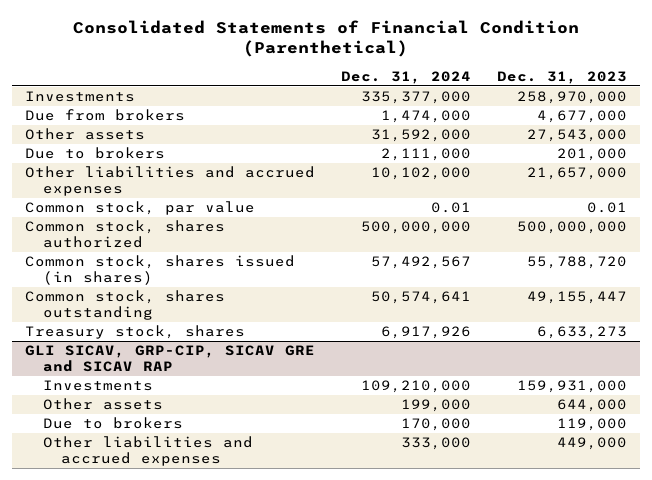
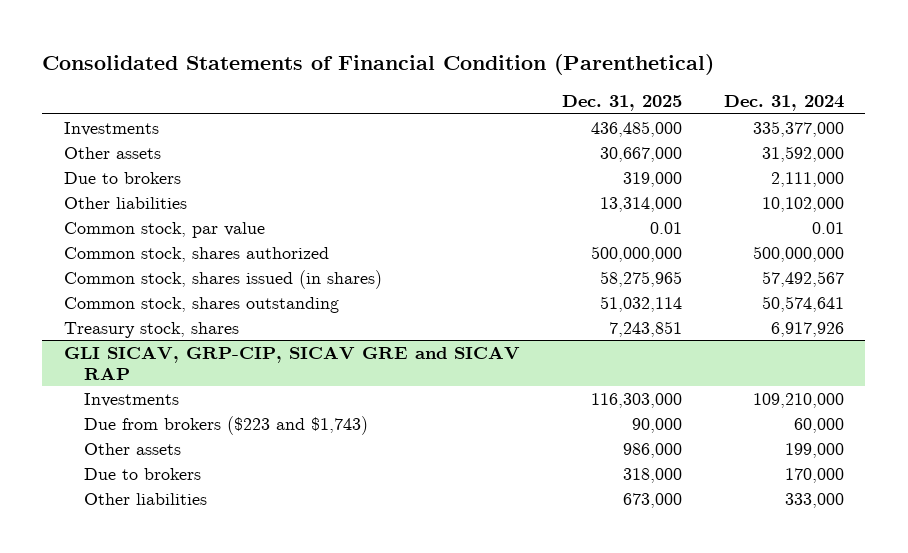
[496,71,627,85] Dec. 31, 2023 -> none
none -> [561,95,682,112] Dec. 31, 2025
[24,109,185,122] Due from brokers -> none
[24,166,315,196] Other liabilities and accrued expenses -> [63,196,187,209] Other liabilities
none -> [83,415,368,435] Due from brokers ($223 and $1,743)
[42,436,253,466] Other liabilities and accrued expenses -> [83,492,207,505] Other liabilities

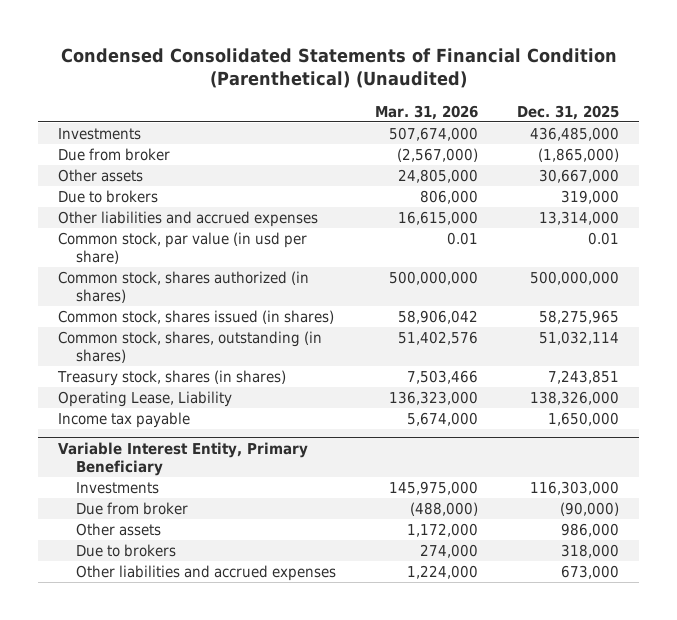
[42,54,715,76] Consolidated Statements of Financial Condition (Parenthetical) -> [60,47,617,89] Condensed Consolidated Statements of Financial Condition (Parenthetical) (Unaudited)
[724,95,845,112] Dec. 31, 2024 -> none
none -> [375,104,479,120] Mar. 31, 2026
none -> [57,148,170,162] Due from broker
[63,196,187,209] Other liabilities -> [57,211,318,228] Other liabilities and accrued expenses
[63,221,265,238] Common stock, par value -> [57,232,307,264] Common stock, par value (in usd per share)
[63,246,329,262] Common stock, shares authorized -> [57,271,309,303] Common stock, shares authorized (in shares)
[63,345,520,380] GLI SICAV, GRP-CIP, SICAV GRE and SICAV RAP -> none
[63,296,339,313] Common stock, shares outstanding -> [57,331,322,363] Common stock, shares, outstanding (in shares)
[63,321,239,338] Treasury stock, shares -> [56,370,286,387] Treasury stock, shares (in shares)
none -> [57,391,232,408] Operating Lease, Liability
none -> [57,412,190,429] Income tax payable
none -> [57,442,308,476] Variable Interest Entity, Primary Beneficiary
[83,415,368,435] Due from brokers ($223 and $1,743) -> [75,502,188,516] Due from broker
[631,417,682,433] 90,000 -> [560,502,620,517] (90,000)
[83,492,207,505] Other liabilities -> [75,565,336,582] Other liabilities and accrued expenses

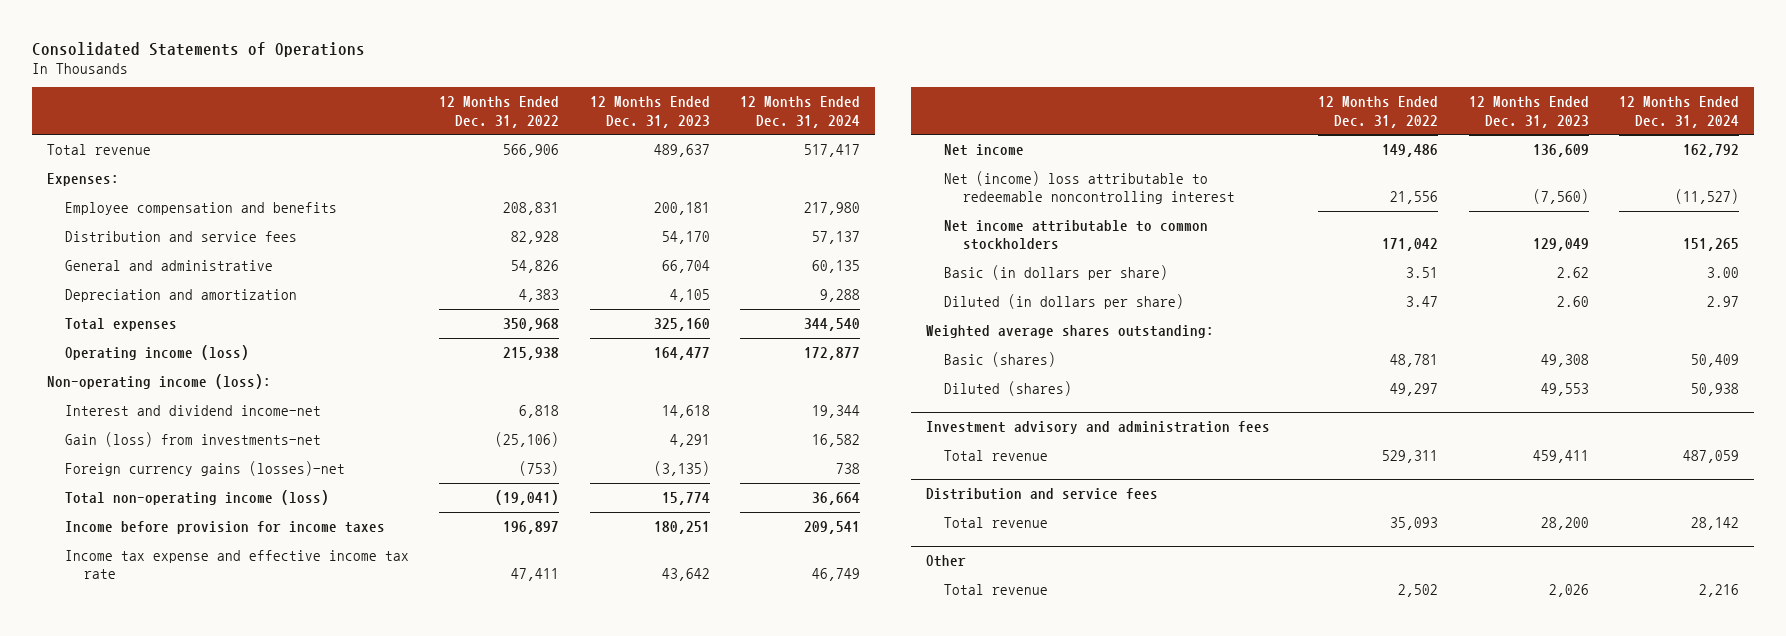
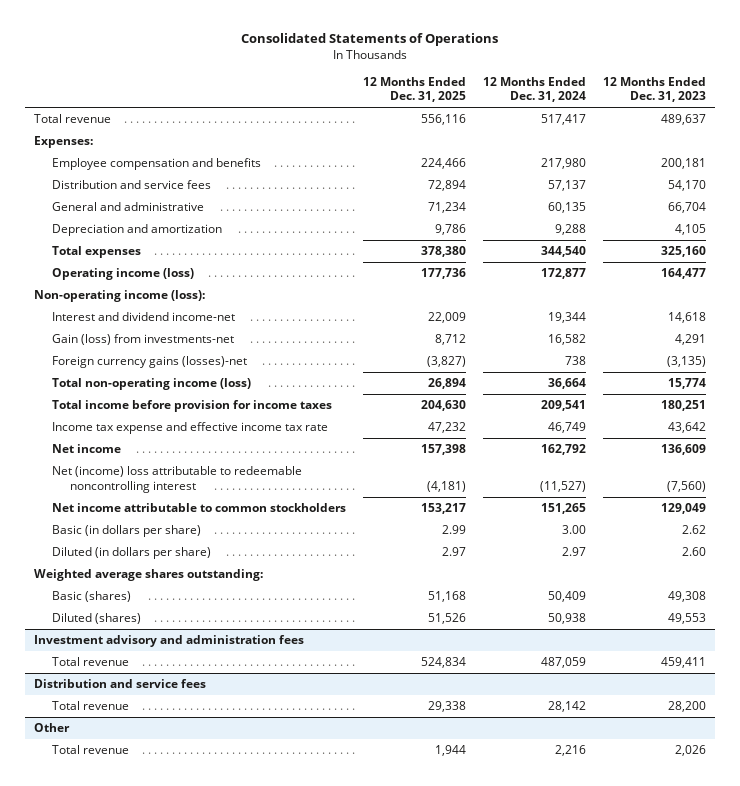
[439,96,560,128] 12 Months Ended Dec. 31, 2022 -> none
none -> [363,76,467,102] 12 Months Ended Dec. 31, 2025
[65,521,386,535] Income before provision for income taxes -> [52,400,333,413] Total income before provision for income taxes

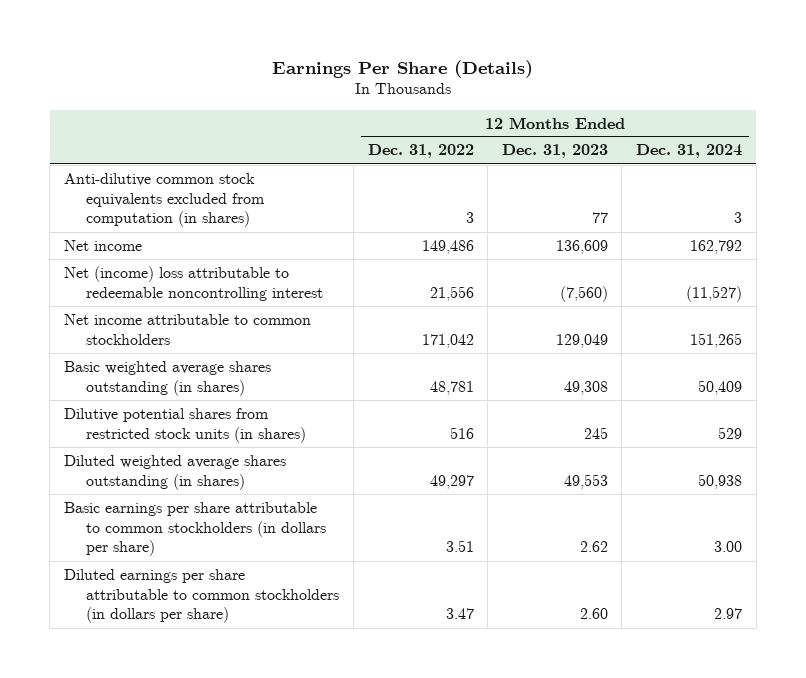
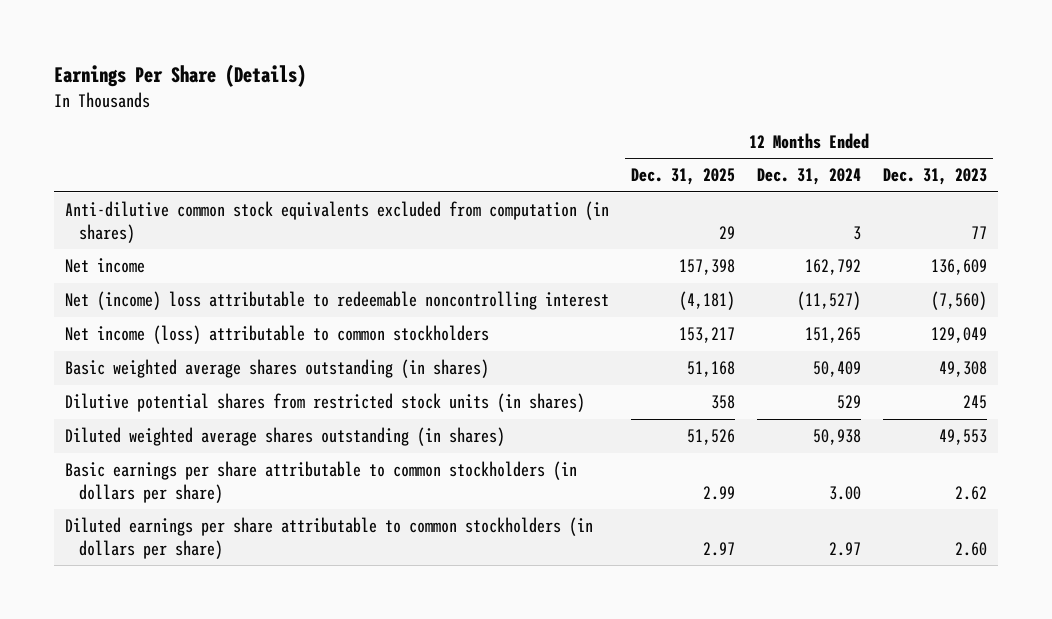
[367,144,474,159] Dec. 31, 2022 -> none
none -> [630,168,735,186] Dec. 31, 2025
[63,313,311,345] Net income attributable to common stockholders -> [64,325,489,345] Net income (loss) attributable to common stockholders

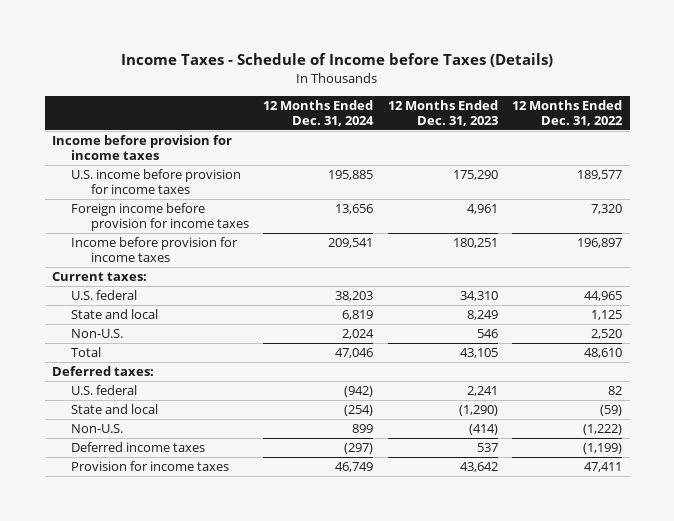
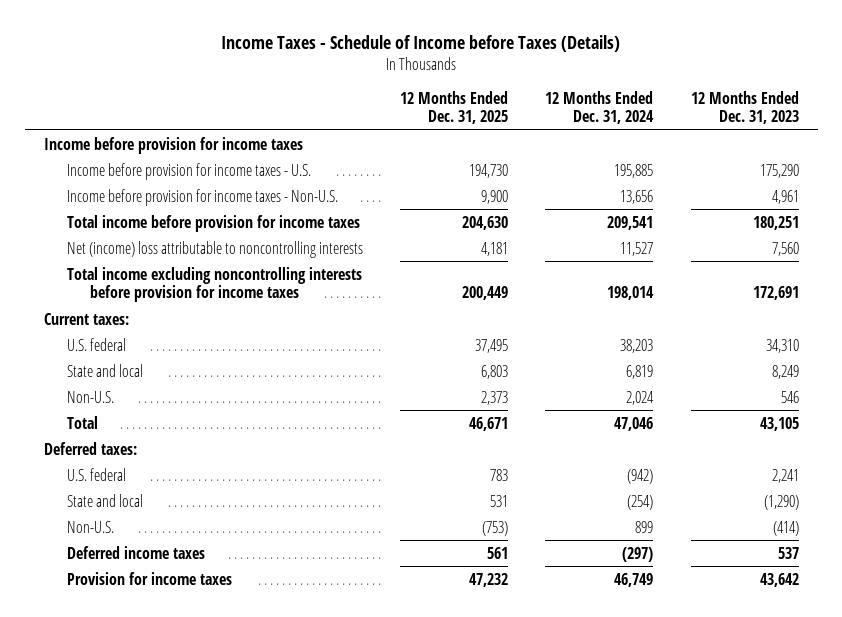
[512,99,624,127] 12 Months Ended Dec. 31, 2022 -> none
none -> [400,91,509,125] 12 Months Ended Dec. 31, 2025
[71,168,242,195] U.S. income before provision for income taxes -> [66,162,311,180] Income before provision for income taxes - U.S.
[71,202,249,232] Foreign income before provision for income taxes -> [66,188,338,206] Income before provision for income taxes - Non-U.S.
[71,236,239,263] Income before provision for income taxes -> [66,214,360,232] Total income before provision for income taxes
none -> [66,240,363,258] Net (income) loss attributable to noncontrolling interests
none -> [66,266,362,302] Total income excluding noncontrolling interests before provision for income taxes

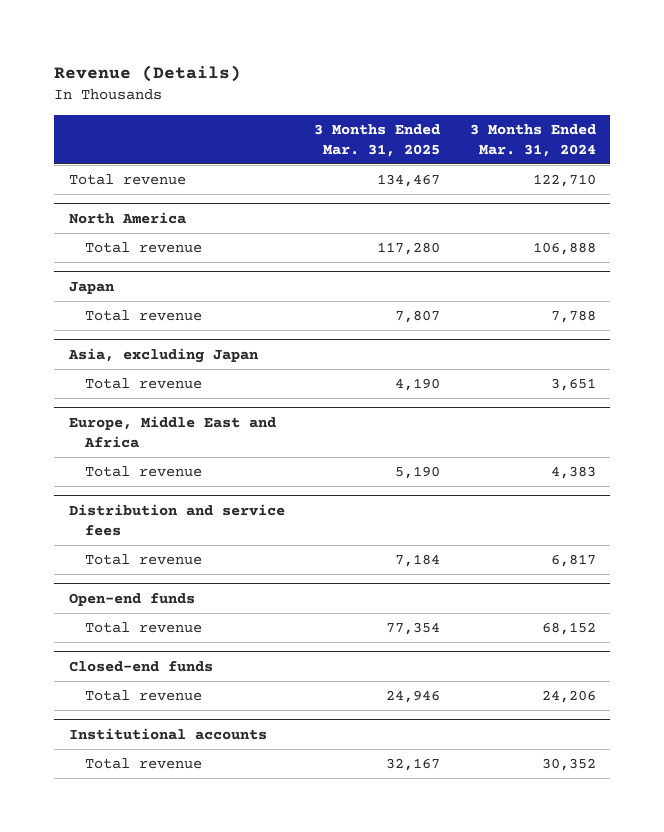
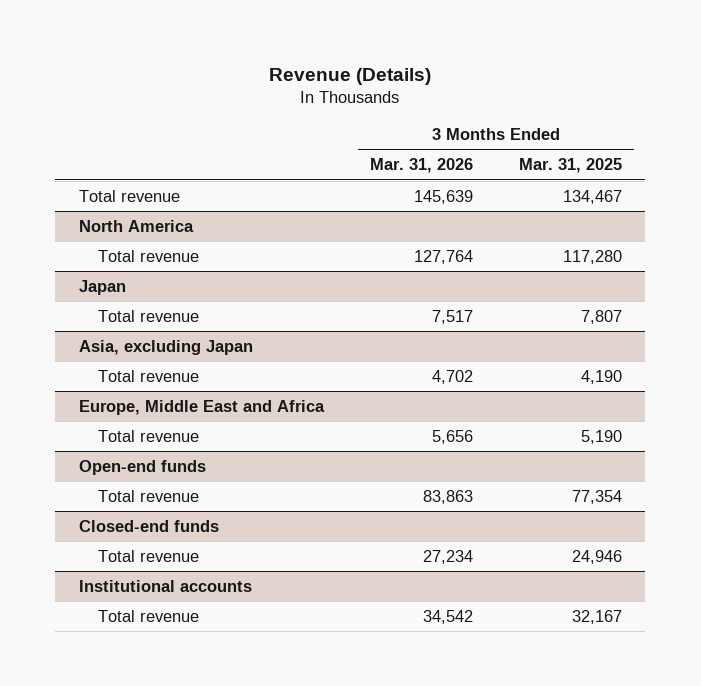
[469,124,596,157] 3 Months Ended Mar. 31, 2024 -> none
none -> [369,158,473,174] Mar. 31, 2026
[68,503,285,536] Distribution and service fees -> none
[84,554,202,566] Total revenue -> none

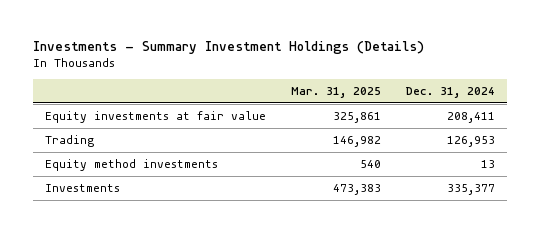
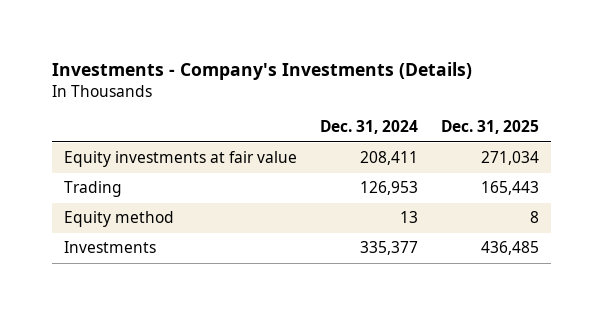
[32,41,424,55] Investments - Summary Investment Holdings (Details) -> [51,61,472,80] Investments - Company's Investments (Details)
[291,86,382,98] Mar. 31, 2025 -> none
none -> [441,120,540,135] Dec. 31, 2025
[45,158,219,171] Equity method investments -> [63,211,174,228] Equity method

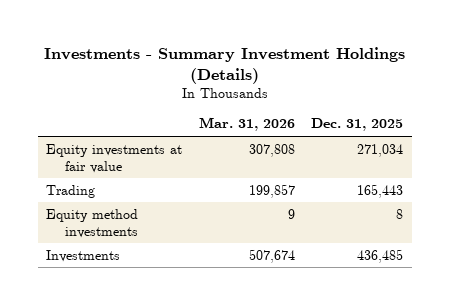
[51,61,472,80] Investments - Company's Investments (Details) -> [43,46,405,84] Investments - Summary Investment Holdings (Details)
[319,120,418,135] Dec. 31, 2024 -> none
none -> [198,117,295,132] Mar. 31, 2026
[63,211,174,228] Equity method -> [46,208,139,238] Equity method investments

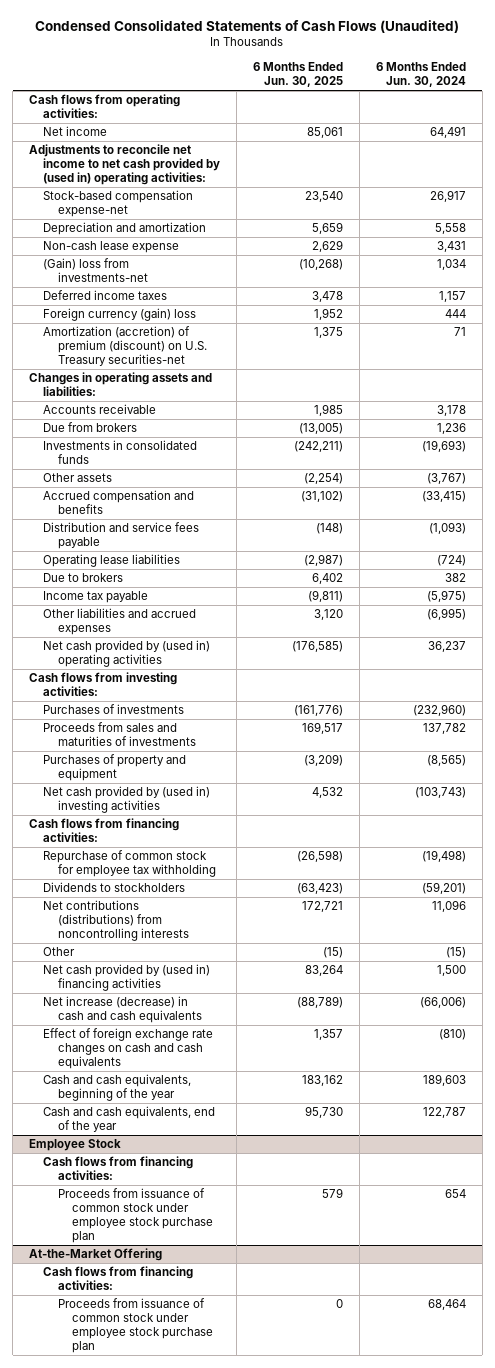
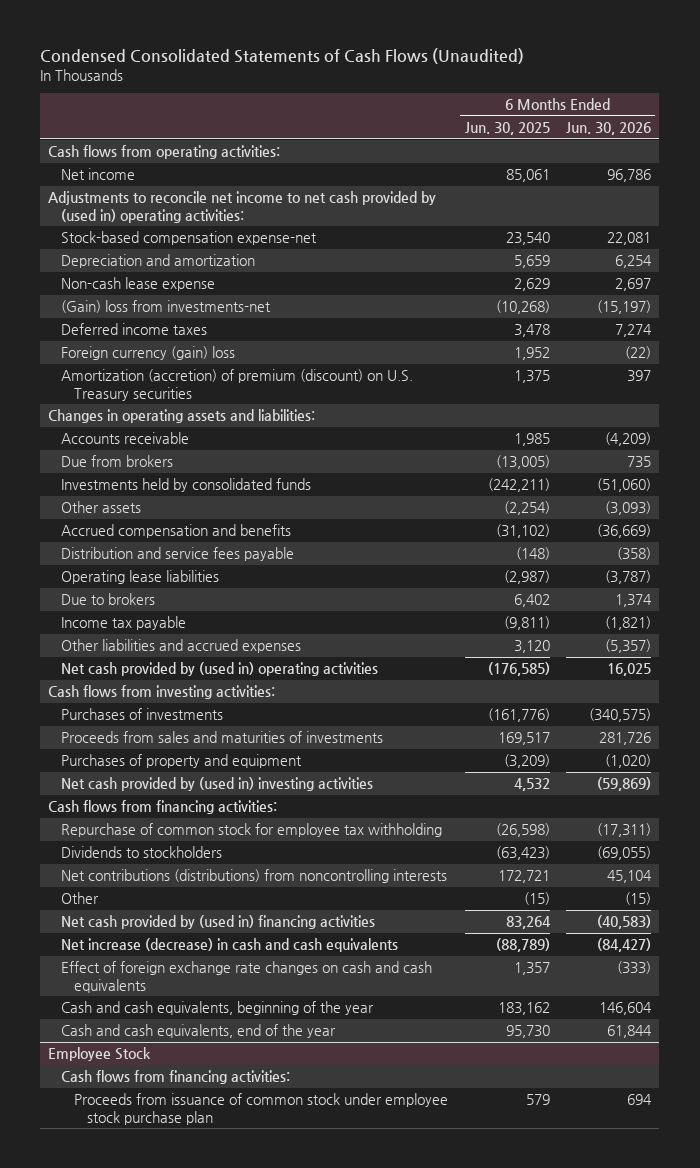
[375,62,466,88] 6 Months Ended Jun. 30, 2024 -> none
none -> [566,122,652,136] Jun. 30, 2026
[43,326,207,367] Amortization (accretion) of premium (discount) on U.S. Treasury securities-net -> [61,369,414,401] Amortization (accretion) of premium (discount) on U.S. Treasury securities
[43,440,198,465] Investments in consolidated funds -> [61,478,312,493] Investments held by consolidated funds
[28,1248,162,1262] At-the-Market Offering -> none
[43,1266,194,1291] Cash flows from financing activities: -> none
[57,1298,213,1354] Proceeds from issuance of common stock under employee stock purchase plan -> none

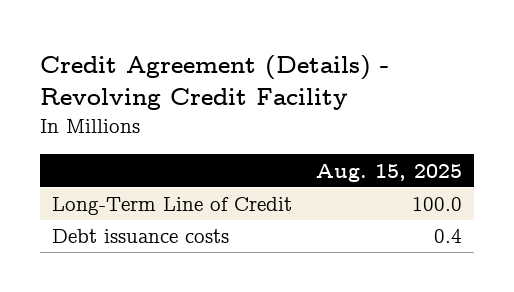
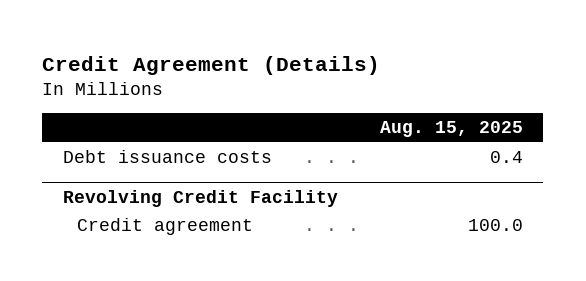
[40,54,390,111] Credit Agreement (Details) - Revolving Credit Facility -> [42,55,381,75] Credit Agreement (Details)
[52,197,293,216] Long-Term Line of Credit -> none
none -> [63,189,339,207] Revolving Credit Facility
none -> [76,218,253,236] Credit agreement

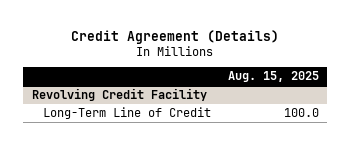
[63,150,273,164] Debt issuance costs -> none
[76,218,253,236] Credit agreement -> [43,106,212,119] Long-Term Line of Credit

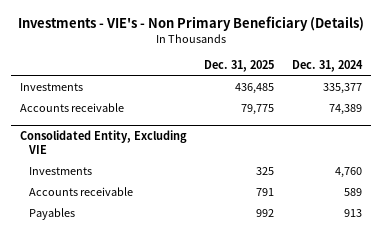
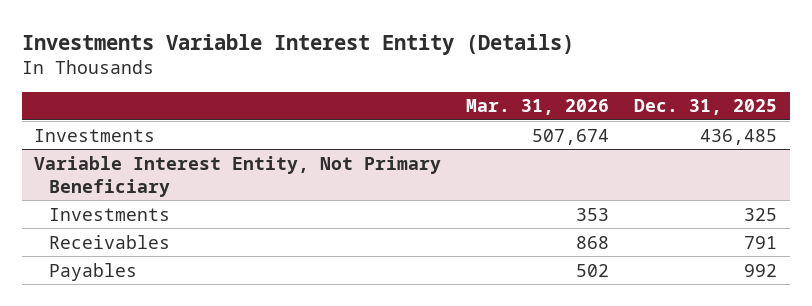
[17,16,364,32] Investments - VIE's - Non Primary Beneficiary (Details) -> [21,33,574,55] Investments Variable Interest Entity (Details)
[292,60,364,73] Dec. 31, 2024 -> none
none -> [466,99,610,116] Mar. 31, 2026
[19,102,124,112] Accounts receivable -> none
[19,129,187,154] Consolidated Entity, Excluding VIE -> none
none -> [34,155,442,197] Variable Interest Entity, Not Primary Beneficiary
[29,186,134,196] Accounts receivable -> [49,234,171,249] Receivables

